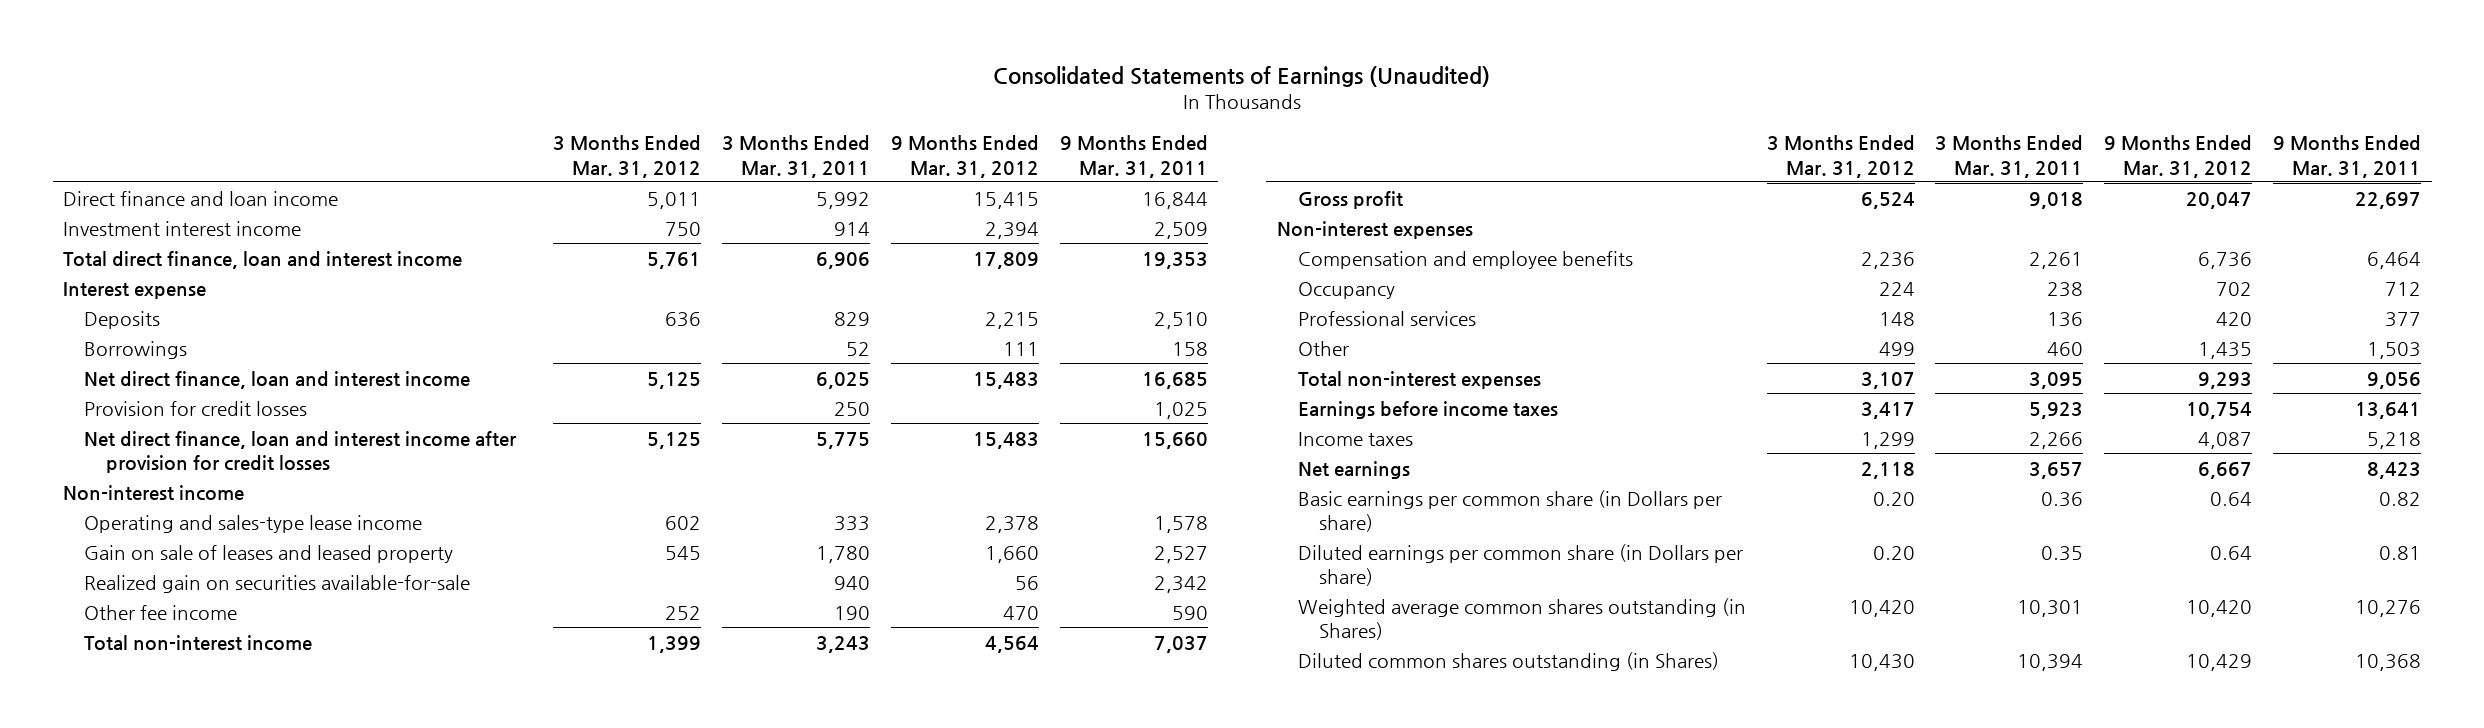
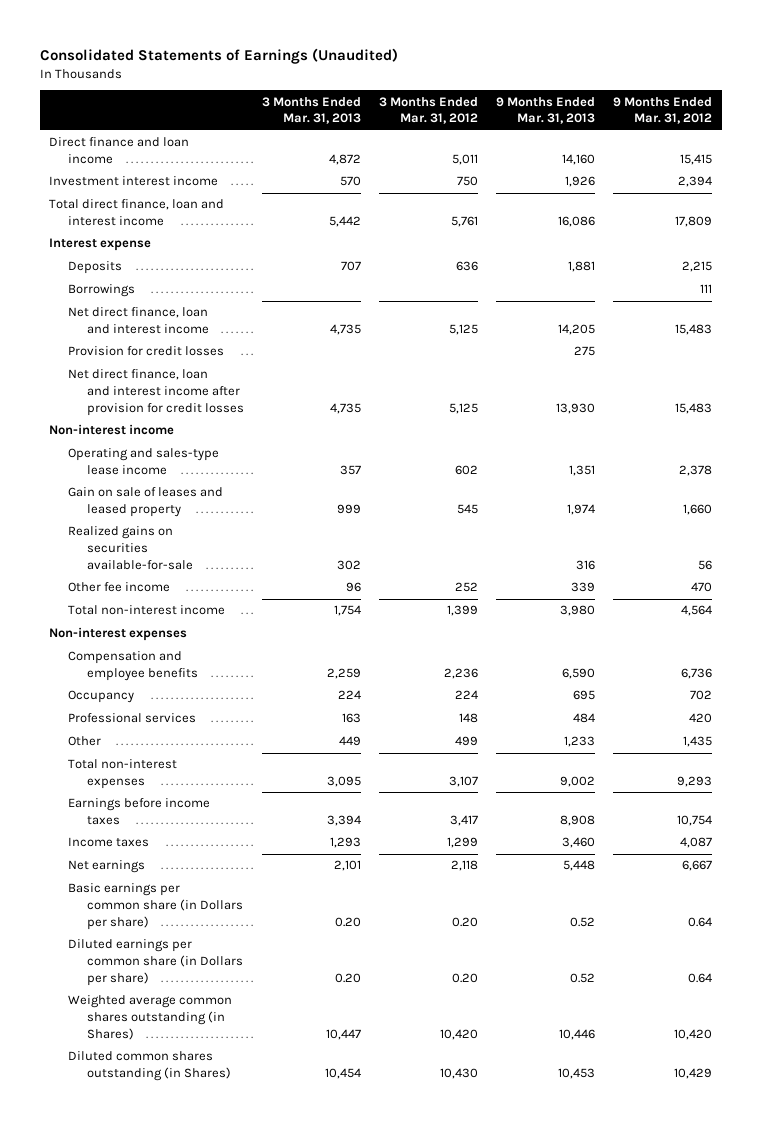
[722,135,871,178] 3 Months Ended Mar. 31, 2011 -> none
[1059,135,1208,178] 9 Months Ended Mar. 31, 2011 -> none
none -> [261,96,361,125] 3 Months Ended Mar. 31, 2013
none -> [496,96,596,125] 9 Months Ended Mar. 31, 2013
[84,574,471,593] Realized gain on securities available-for-sale -> [67,526,193,570] Realized gains on securities available-for-sale
[1297,190,1403,209] Gross profit -> none

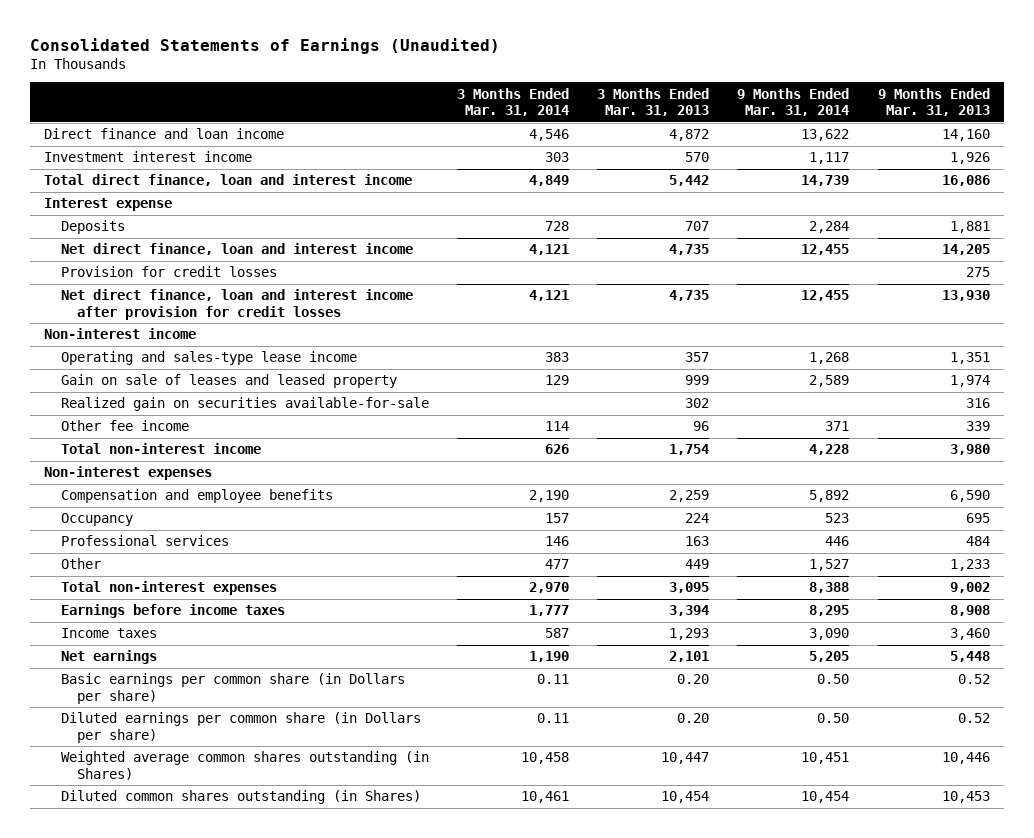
[378,96,478,125] 3 Months Ended Mar. 31, 2012 -> none
[613,96,713,125] 9 Months Ended Mar. 31, 2012 -> none
none -> [456,87,569,116] 3 Months Ended Mar. 31, 2014
none -> [737,87,850,116] 9 Months Ended Mar. 31, 2014
[67,284,135,298] Borrowings -> none
[67,526,193,570] Realized gains on securities available-for-sale -> [60,397,429,412] Realized gain on securities available-for-sale

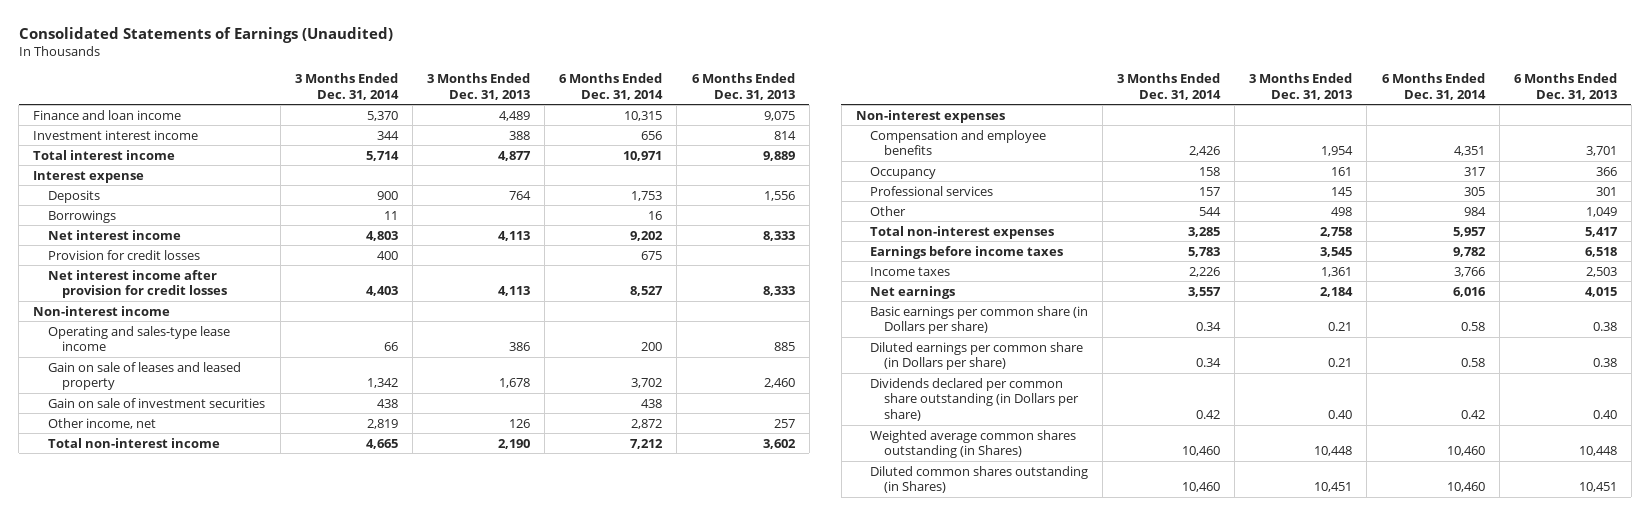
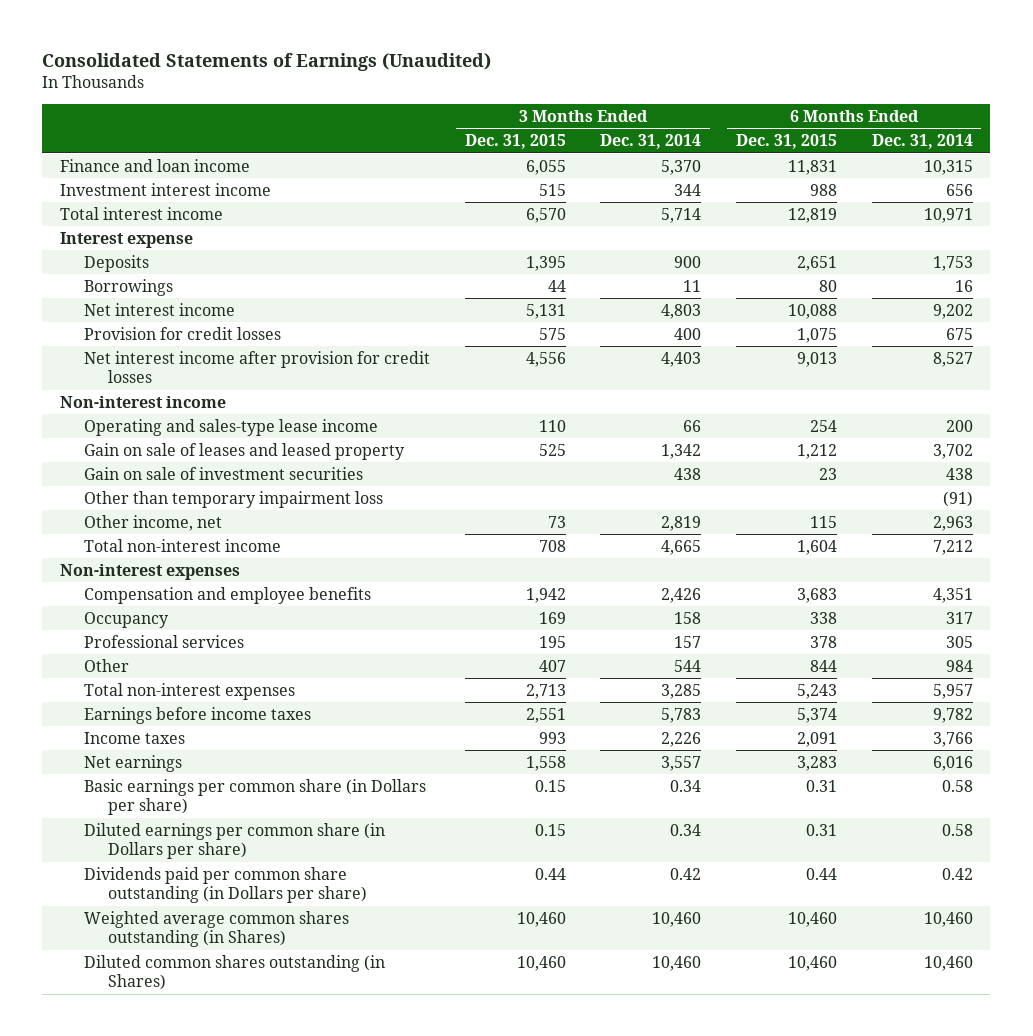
[427,73,531,100] 3 Months Ended Dec. 31, 2013 -> none
[691,73,795,100] 6 Months Ended Dec. 31, 2013 -> none
none -> [464,134,566,150] Dec. 31, 2015
none -> [736,134,838,150] Dec. 31, 2015
none -> [83,490,383,508] Other than temporary impairment loss
[631,418,663,429] 2,872 -> [932,515,973,531] 2,963
[869,377,1080,422] Dividends declared per common share outstanding (in Dollars per share) -> [83,866,368,904] Dividends paid per common share outstanding (in Dollars per share)

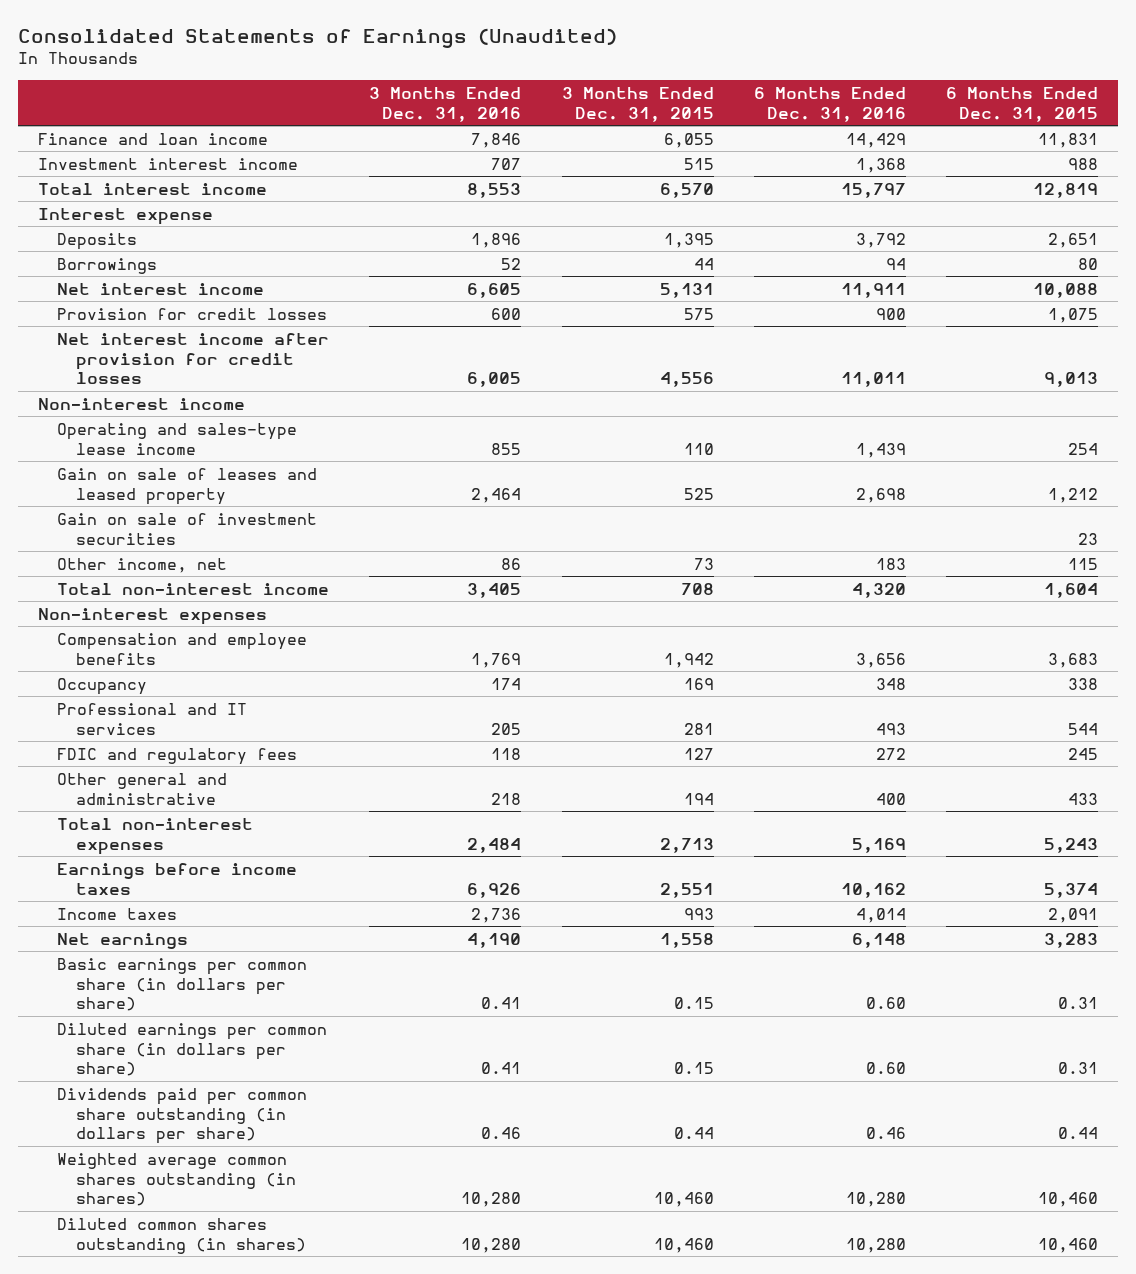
[600,134,702,150] Dec. 31, 2014 -> none
[871,134,973,150] Dec. 31, 2014 -> none
none -> [369,86,522,122] 3 Months Ended Dec. 31, 2016
none -> [753,86,906,122] 6 Months Ended Dec. 31, 2016
[83,490,383,508] Other than temporary impairment loss -> none
[83,634,244,648] Professional services -> [57,702,248,735] Professional and IT services
[538,635,566,648] 195 -> [683,722,714,735] 281
[810,635,838,648] 378 -> [1068,722,1099,735] 544
none -> [57,747,298,765] FDIC and regulatory fees
[83,658,129,672] Other -> [57,772,228,805] Other general and administrative
[538,659,566,672] 407 -> [683,792,714,805] 194
[810,659,838,672] 844 -> [1068,792,1099,805] 433
[83,778,426,816] Basic earnings per common share (in Dollars per share) -> [57,957,308,1012] Basic earnings per common share (in dollars per share)
[83,822,385,860] Diluted earnings per common share (in Dollars per share) -> [57,1022,328,1077] Diluted earnings per common share (in dollars per share)
[83,866,368,904] Dividends paid per common share outstanding (in Dollars per share) -> [57,1087,308,1145] Dividends paid per common share outstanding (in dollars per share)
[83,910,349,948] Weighted average common shares outstanding (in Shares) -> [57,1152,297,1207] Weighted average common shares outstanding (in shares)
[83,954,385,991] Diluted common shares outstanding (in Shares) -> [57,1217,307,1254] Diluted common shares outstanding (in shares)

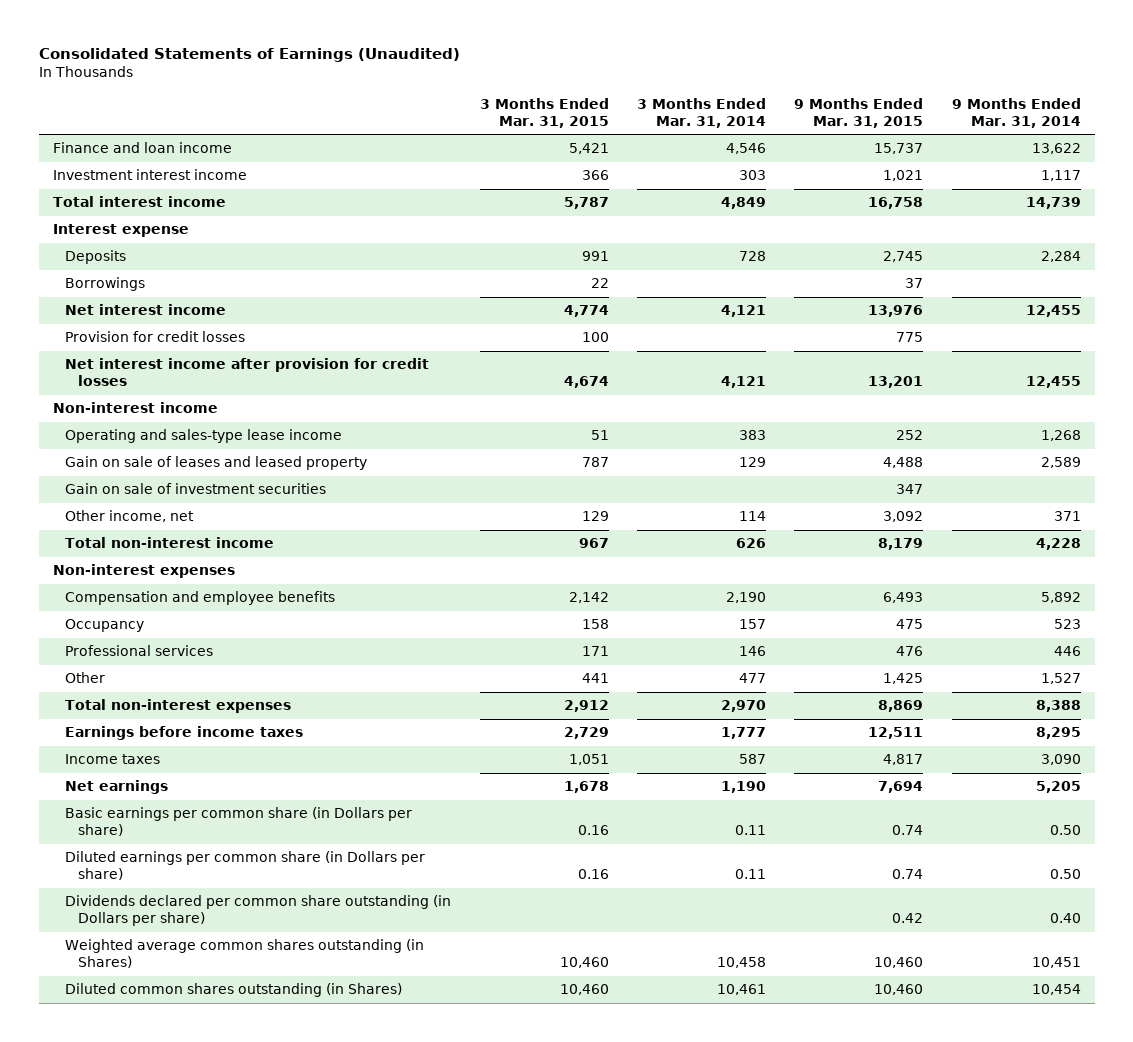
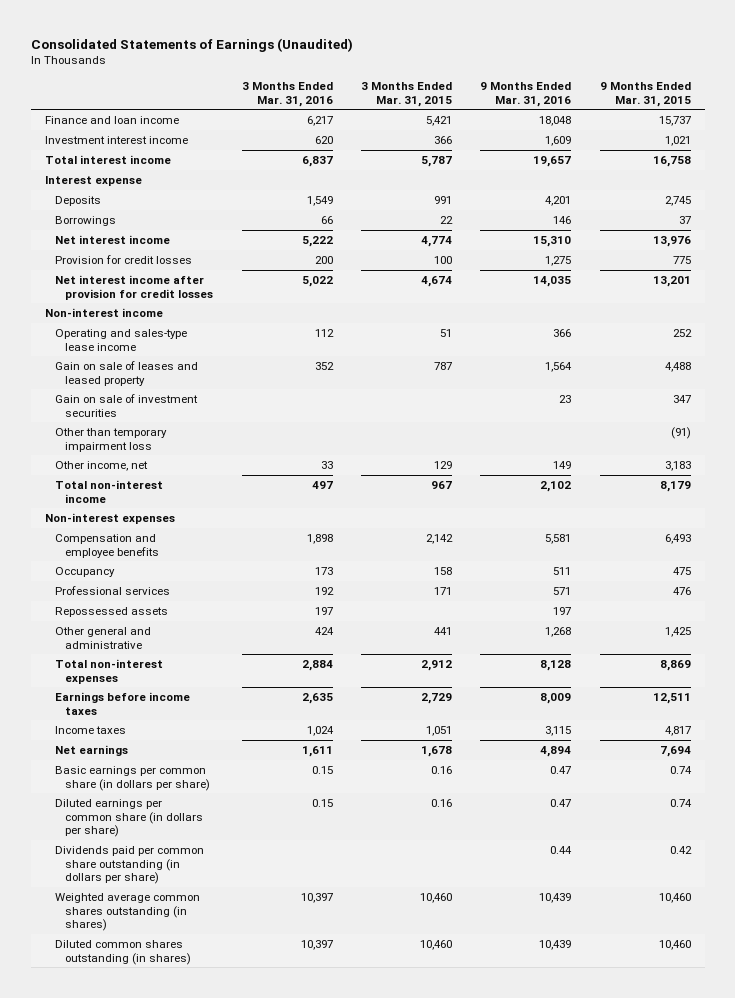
[637,97,767,128] 3 Months Ended Mar. 31, 2014 -> none
[951,97,1081,128] 9 Months Ended Mar. 31, 2014 -> none
none -> [241,82,333,107] 3 Months Ended Mar. 31, 2016
none -> [480,82,572,107] 9 Months Ended Mar. 31, 2016
none -> [55,428,168,452] Other than temporary impairment loss
[883,511,924,523] 3,092 -> [664,461,691,472] 3,183
none -> [55,607,169,618] Repossessed assets
[65,672,106,684] Other -> [55,627,152,649] Other general and administrative
[65,807,413,837] Basic earnings per common share (in Dollars per share) -> [55,766,211,791] Basic earnings per common share (in dollars per share)
[65,851,426,881] Diluted earnings per common share (in Dollars per share) -> [55,799,204,838] Diluted earnings per common share (in dollars per share)
[65,895,452,927] Dividends declared per common share outstanding (in Dollars per share) -> [55,846,205,885] Dividends paid per common share outstanding (in dollars per share)
[65,939,425,969] Weighted average common shares outstanding (in Shares) -> [55,893,201,932] Weighted average common shares outstanding (in shares)
[65,983,403,998] Diluted common shares outstanding (in Shares) -> [55,940,192,965] Diluted common shares outstanding (in shares)

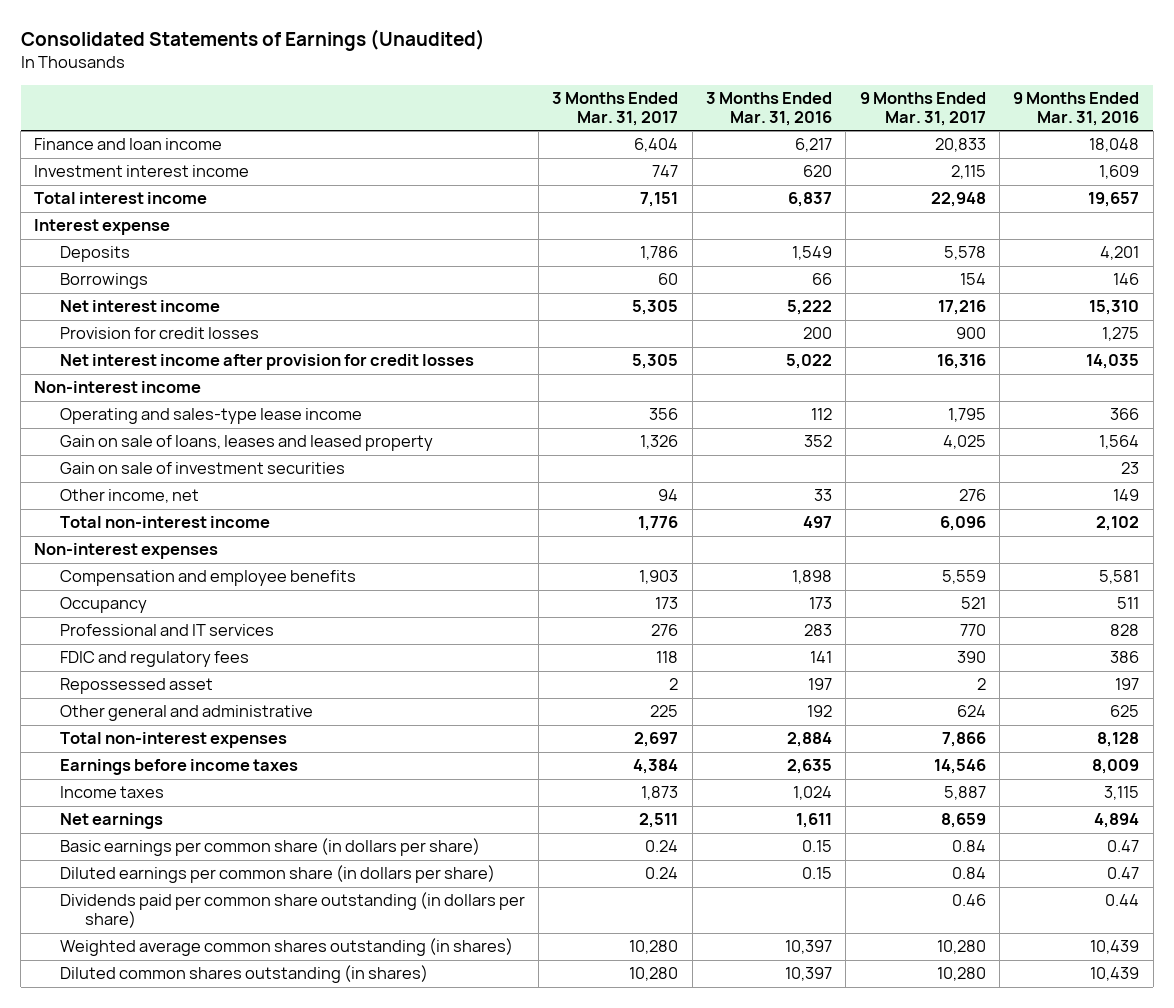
[361,82,453,107] 3 Months Ended Mar. 31, 2015 -> none
[599,82,691,107] 9 Months Ended Mar. 31, 2015 -> none
none -> [552,91,679,127] 3 Months Ended Mar. 31, 2017
none -> [859,91,986,127] 9 Months Ended Mar. 31, 2017
[55,361,199,386] Gain on sale of leases and leased property -> [59,435,433,452] Gain on sale of loans, leases and leased property
[55,428,168,452] Other than temporary impairment loss -> none
[55,586,171,596] Professional services -> [59,624,274,637] Professional and IT services
[314,587,334,596] 192 -> [803,624,832,637] 283
[553,587,572,596] 571 -> [1110,624,1140,637] 828
none -> [59,651,249,668] FDIC and regulatory fees
[55,607,169,618] Repossessed assets -> [59,678,213,695] Repossessed asset
[314,627,334,636] 424 -> [806,705,832,718] 192
[545,627,572,638] 1,268 -> [1110,705,1140,718] 625

